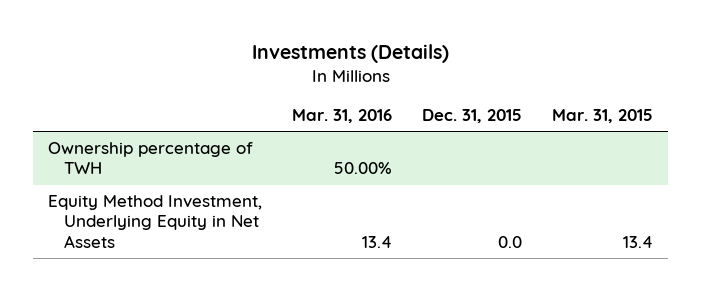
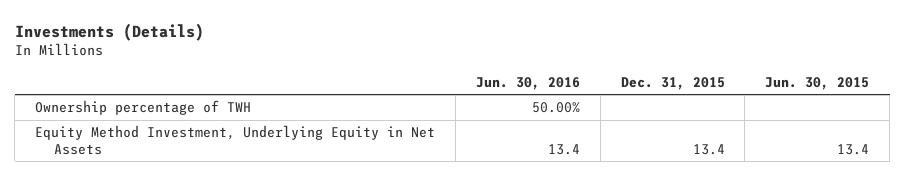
[292,108,393,123] Mar. 31, 2016 -> none
[552,108,654,123] Mar. 31, 2015 -> none
none -> [475,76,580,90] Jun. 30, 2016
none -> [765,76,870,90] Jun. 30, 2015
[498,235,523,248] 0.0 -> [692,143,725,155] 13.4

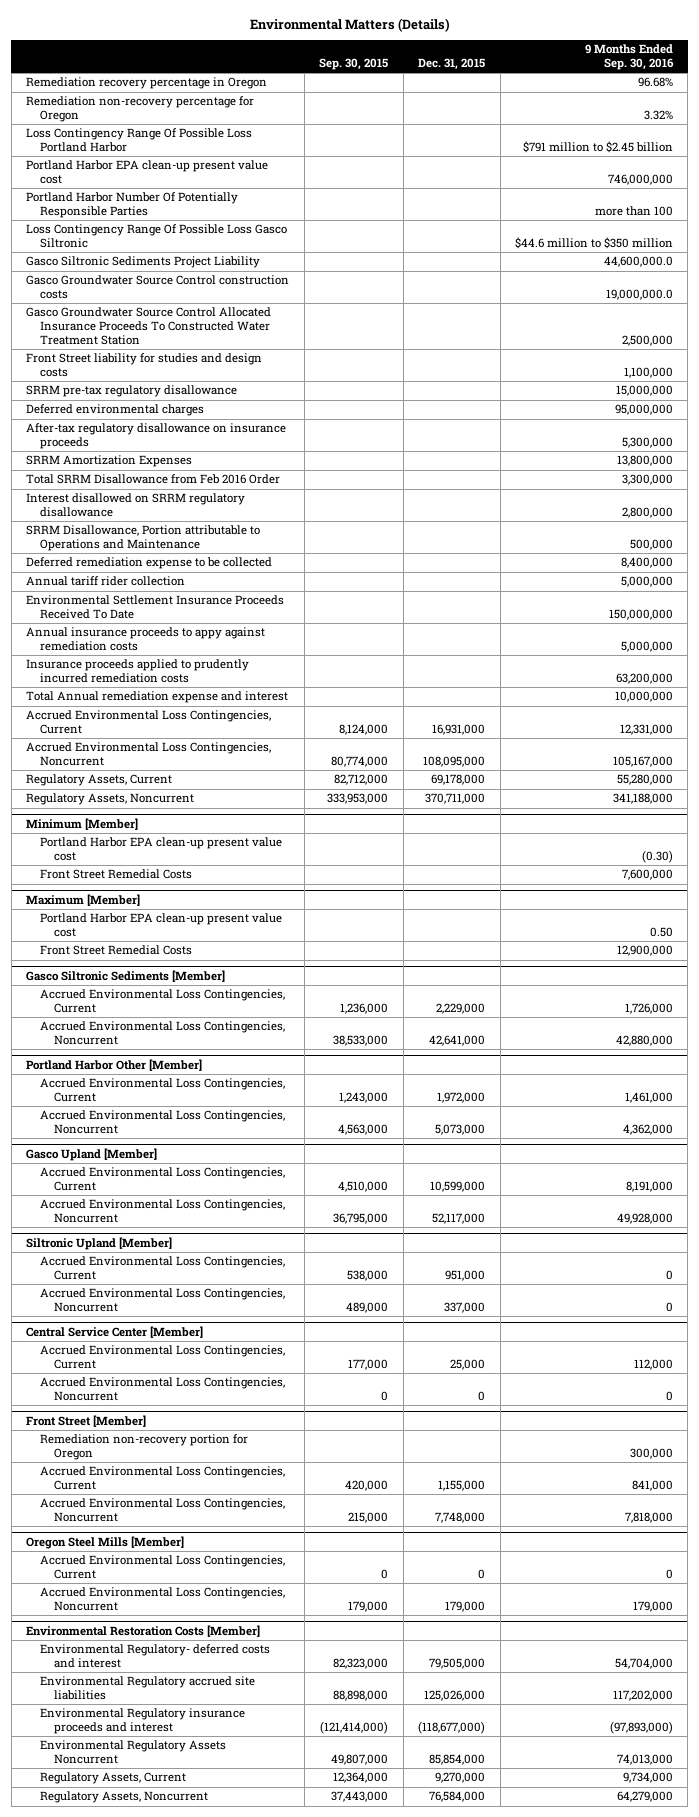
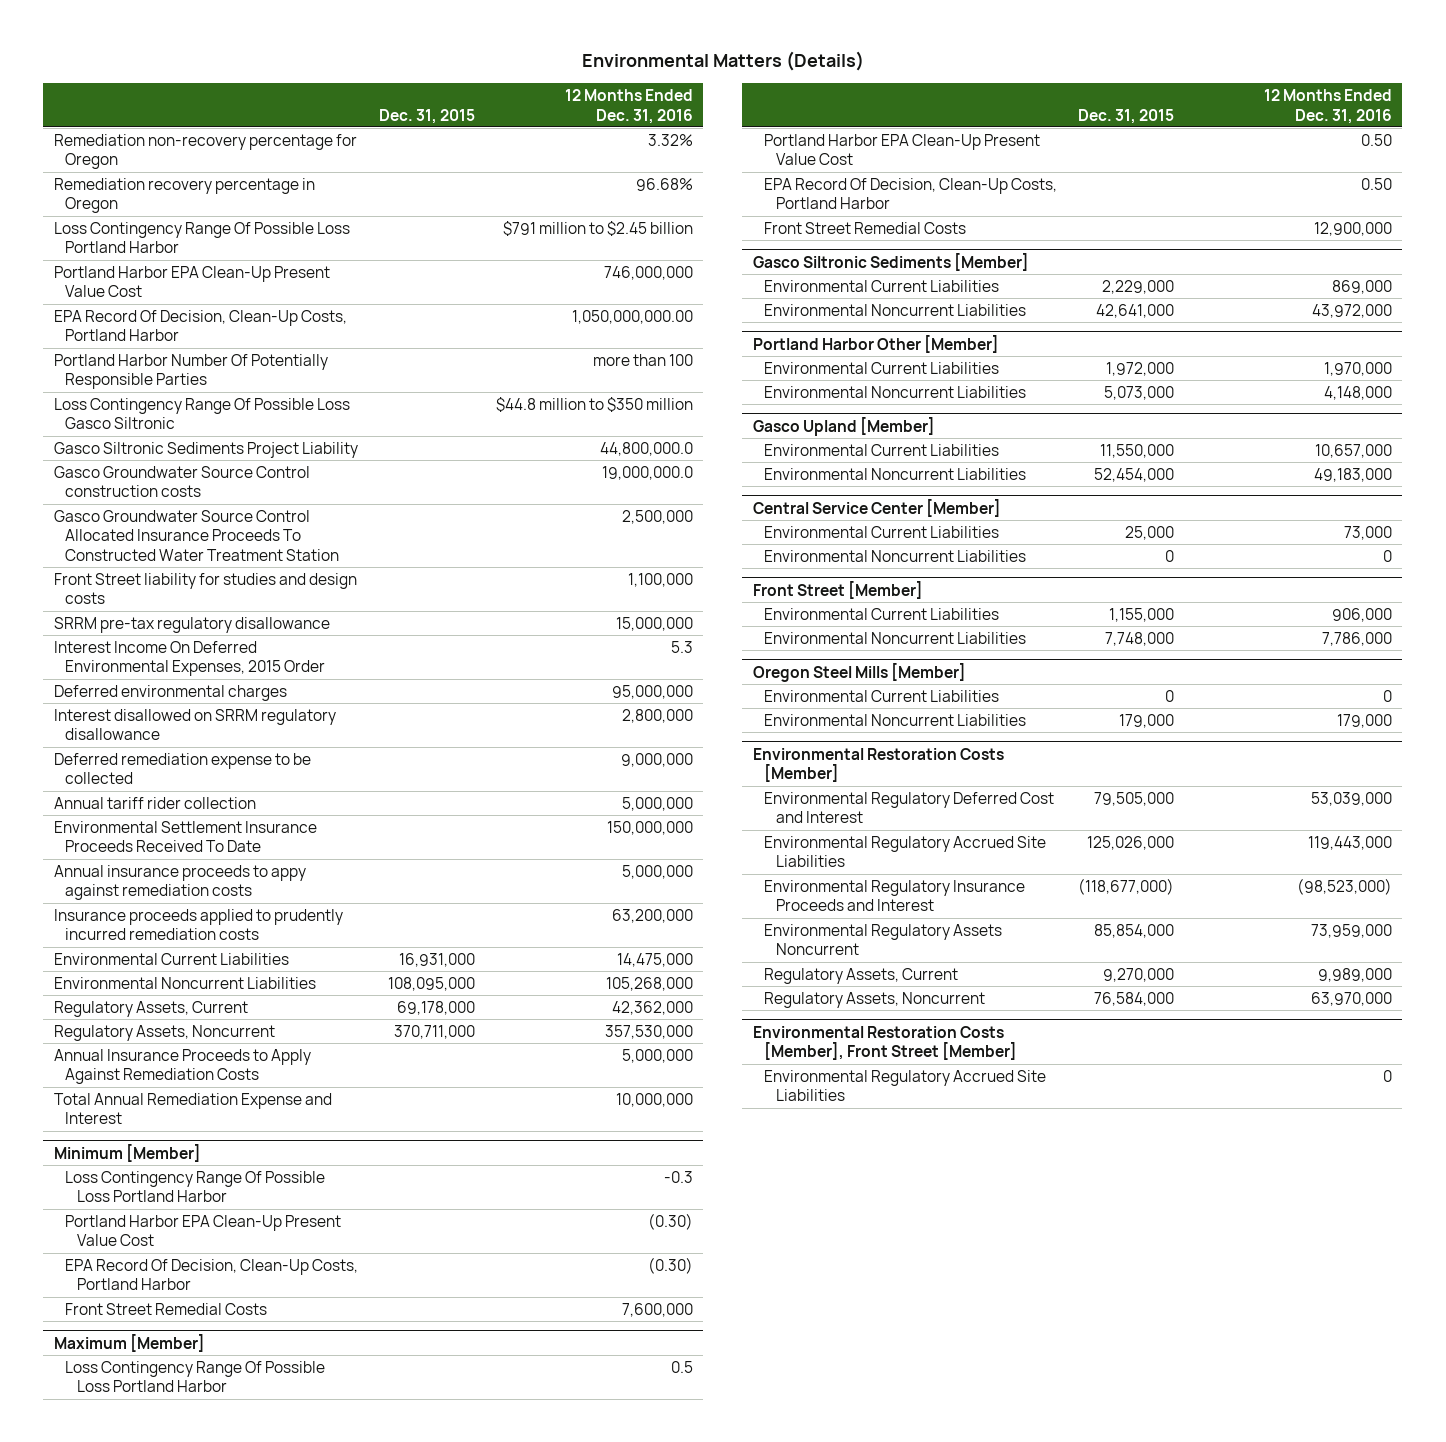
[319,57,389,70] Sep. 30, 2015 -> none
[584,44,674,70] 9 Months Ended Sep. 30, 2016 -> none
none -> [564,88,693,124] 12 Months Ended Dec. 31, 2016
[26,77,268,90] Remediation recovery percentage in Oregon -> [53,177,315,214] Remediation recovery percentage in Oregon
[26,160,269,185] Portland Harbor EPA clean-up present value cost -> [53,265,330,298] Portland Harbor EPA Clean-Up Present Value Cost
none -> [53,309,347,342] EPA Record Of Decision, Clean-Up Costs, Portland Harbor
none -> [53,640,326,677] Interest Income On Deferred Environmental Expenses, 2015 Order
[26,423,287,450] After-tax regulatory disallowance on insurance proceeds -> none
[26,455,193,468] SRRM Amortization Expenses -> none
[26,474,281,485] Total SRRM Disallowance from Feb 2016 Order -> none
[26,525,261,552] SRRM Disallowance, Portion attributable to Operations and Maintenance -> none
[26,691,289,704] Total Annual remediation expense and interest -> none
[26,710,272,735] Accrued Environmental Loss Contingencies, Current -> [53,952,289,965] Environmental Current Liabilities
[26,742,272,767] Accrued Environmental Loss Contingencies, Noncurrent -> [53,976,316,989] Environmental Noncurrent Liabilities
none -> [53,1048,311,1085] Annual Insurance Proceeds to Apply Against Remediation Costs
none -> [53,1092,332,1125] Total Annual Remediation Expense and Interest
none -> [65,1170,326,1203] Loss Contingency Range Of Possible Loss Portland Harbor
[39,837,282,862] Portland Harbor EPA clean-up present value cost -> [65,1214,342,1247] Portland Harbor EPA Clean-Up Present Value Cost
none -> [65,1258,359,1291] EPA Record Of Decision, Clean-Up Costs, Portland Harbor
none -> [65,1360,326,1393] Loss Contingency Range Of Possible Loss Portland Harbor
[39,913,282,938] Portland Harbor EPA clean-up present value cost -> [764,133,1041,166] Portland Harbor EPA Clean-Up Present Value Cost
none -> [764,177,1058,210] EPA Record Of Decision, Clean-Up Costs, Portland Harbor
[39,989,285,1014] Accrued Environmental Loss Contingencies, Current -> [764,279,1000,292] Environmental Current Liabilities
[39,1021,285,1046] Accrued Environmental Loss Contingencies, Noncurrent -> [764,303,1027,316] Environmental Noncurrent Liabilities
[39,1078,285,1103] Accrued Environmental Loss Contingencies, Current -> [764,361,1000,374] Environmental Current Liabilities
[39,1110,285,1135] Accrued Environmental Loss Contingencies, Noncurrent -> [764,385,1027,398] Environmental Noncurrent Liabilities
[26,1237,173,1251] Siltronic Upland [Member] -> none
[39,1256,285,1281] Accrued Environmental Loss Contingencies, Current -> none
[39,1288,285,1313] Accrued Environmental Loss Contingencies, Noncurrent -> none
[39,1167,285,1192] Accrued Environmental Loss Contingencies, Current -> [764,443,1000,456] Environmental Current Liabilities
[430,1181,486,1193] 10,599,000 -> [1100,443,1175,458] 11,550,000
[39,1199,285,1224] Accrued Environmental Loss Contingencies, Noncurrent -> [764,467,1027,480] Environmental Noncurrent Liabilities
[432,1213,486,1225] 52,117,000 -> [1094,467,1175,482] 52,454,000
[39,1345,285,1370] Accrued Environmental Loss Contingencies, Current -> [764,525,1000,538] Environmental Current Liabilities
[39,1377,285,1402] Accrued Environmental Loss Contingencies, Noncurrent -> [764,549,1027,562] Environmental Noncurrent Liabilities
[39,1434,248,1461] Remediation non-recovery portion for Oregon -> none
[39,1466,285,1491] Accrued Environmental Loss Contingencies, Current -> [764,607,1000,620] Environmental Current Liabilities
[39,1498,285,1523] Accrued Environmental Loss Contingencies, Noncurrent -> [764,631,1027,644] Environmental Noncurrent Liabilities
[39,1555,285,1580] Accrued Environmental Loss Contingencies, Current -> [764,689,1000,702] Environmental Current Liabilities
[39,1587,285,1612] Accrued Environmental Loss Contingencies, Noncurrent -> [764,713,1027,726] Environmental Noncurrent Liabilities
[39,1644,270,1669] Environmental Regulatory- deferred costs and interest -> [764,791,1055,824] Environmental Regulatory Deferred Cost and Interest
[39,1676,255,1701] Environmental Regulatory accrued site liabilities -> [764,835,1047,868] Environmental Regulatory Accrued Site Liabilities
[39,1708,245,1735] Environmental Regulatory insurance proceeds and interest -> [764,879,1026,912] Environmental Regulatory Insurance Proceeds and Interest
none -> [752,1025,1018,1061] Environmental Restoration Costs [Member], Front Street [Member]
none -> [764,1069,1047,1102] Environmental Regulatory Accrued Site Liabilities

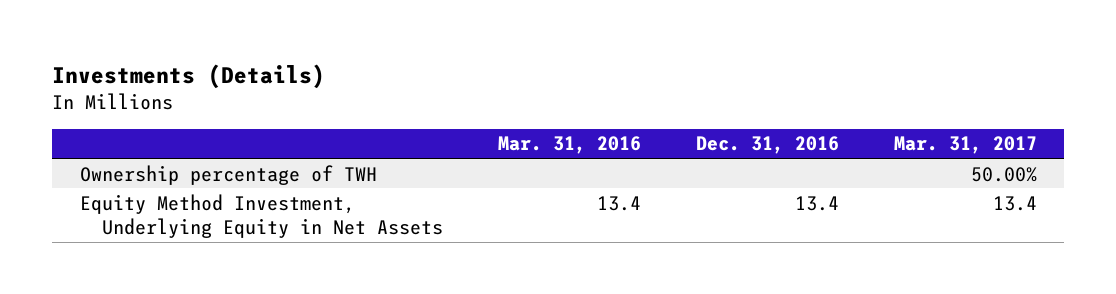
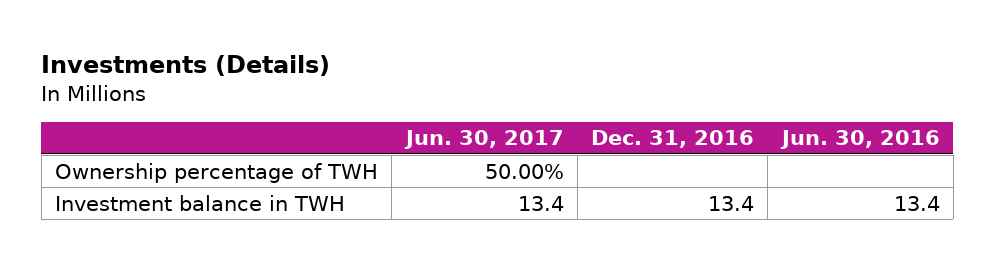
[497,136,641,155] Mar. 31, 2016 -> none
[893,136,1037,155] Mar. 31, 2017 -> none
none -> [403,130,564,150] Jun. 30, 2017
none -> [779,130,940,150] Jun. 30, 2016
[79,193,443,239] Equity Method Investment, Underlying Equity in Net Assets -> [55,194,346,211] Investment balance in TWH

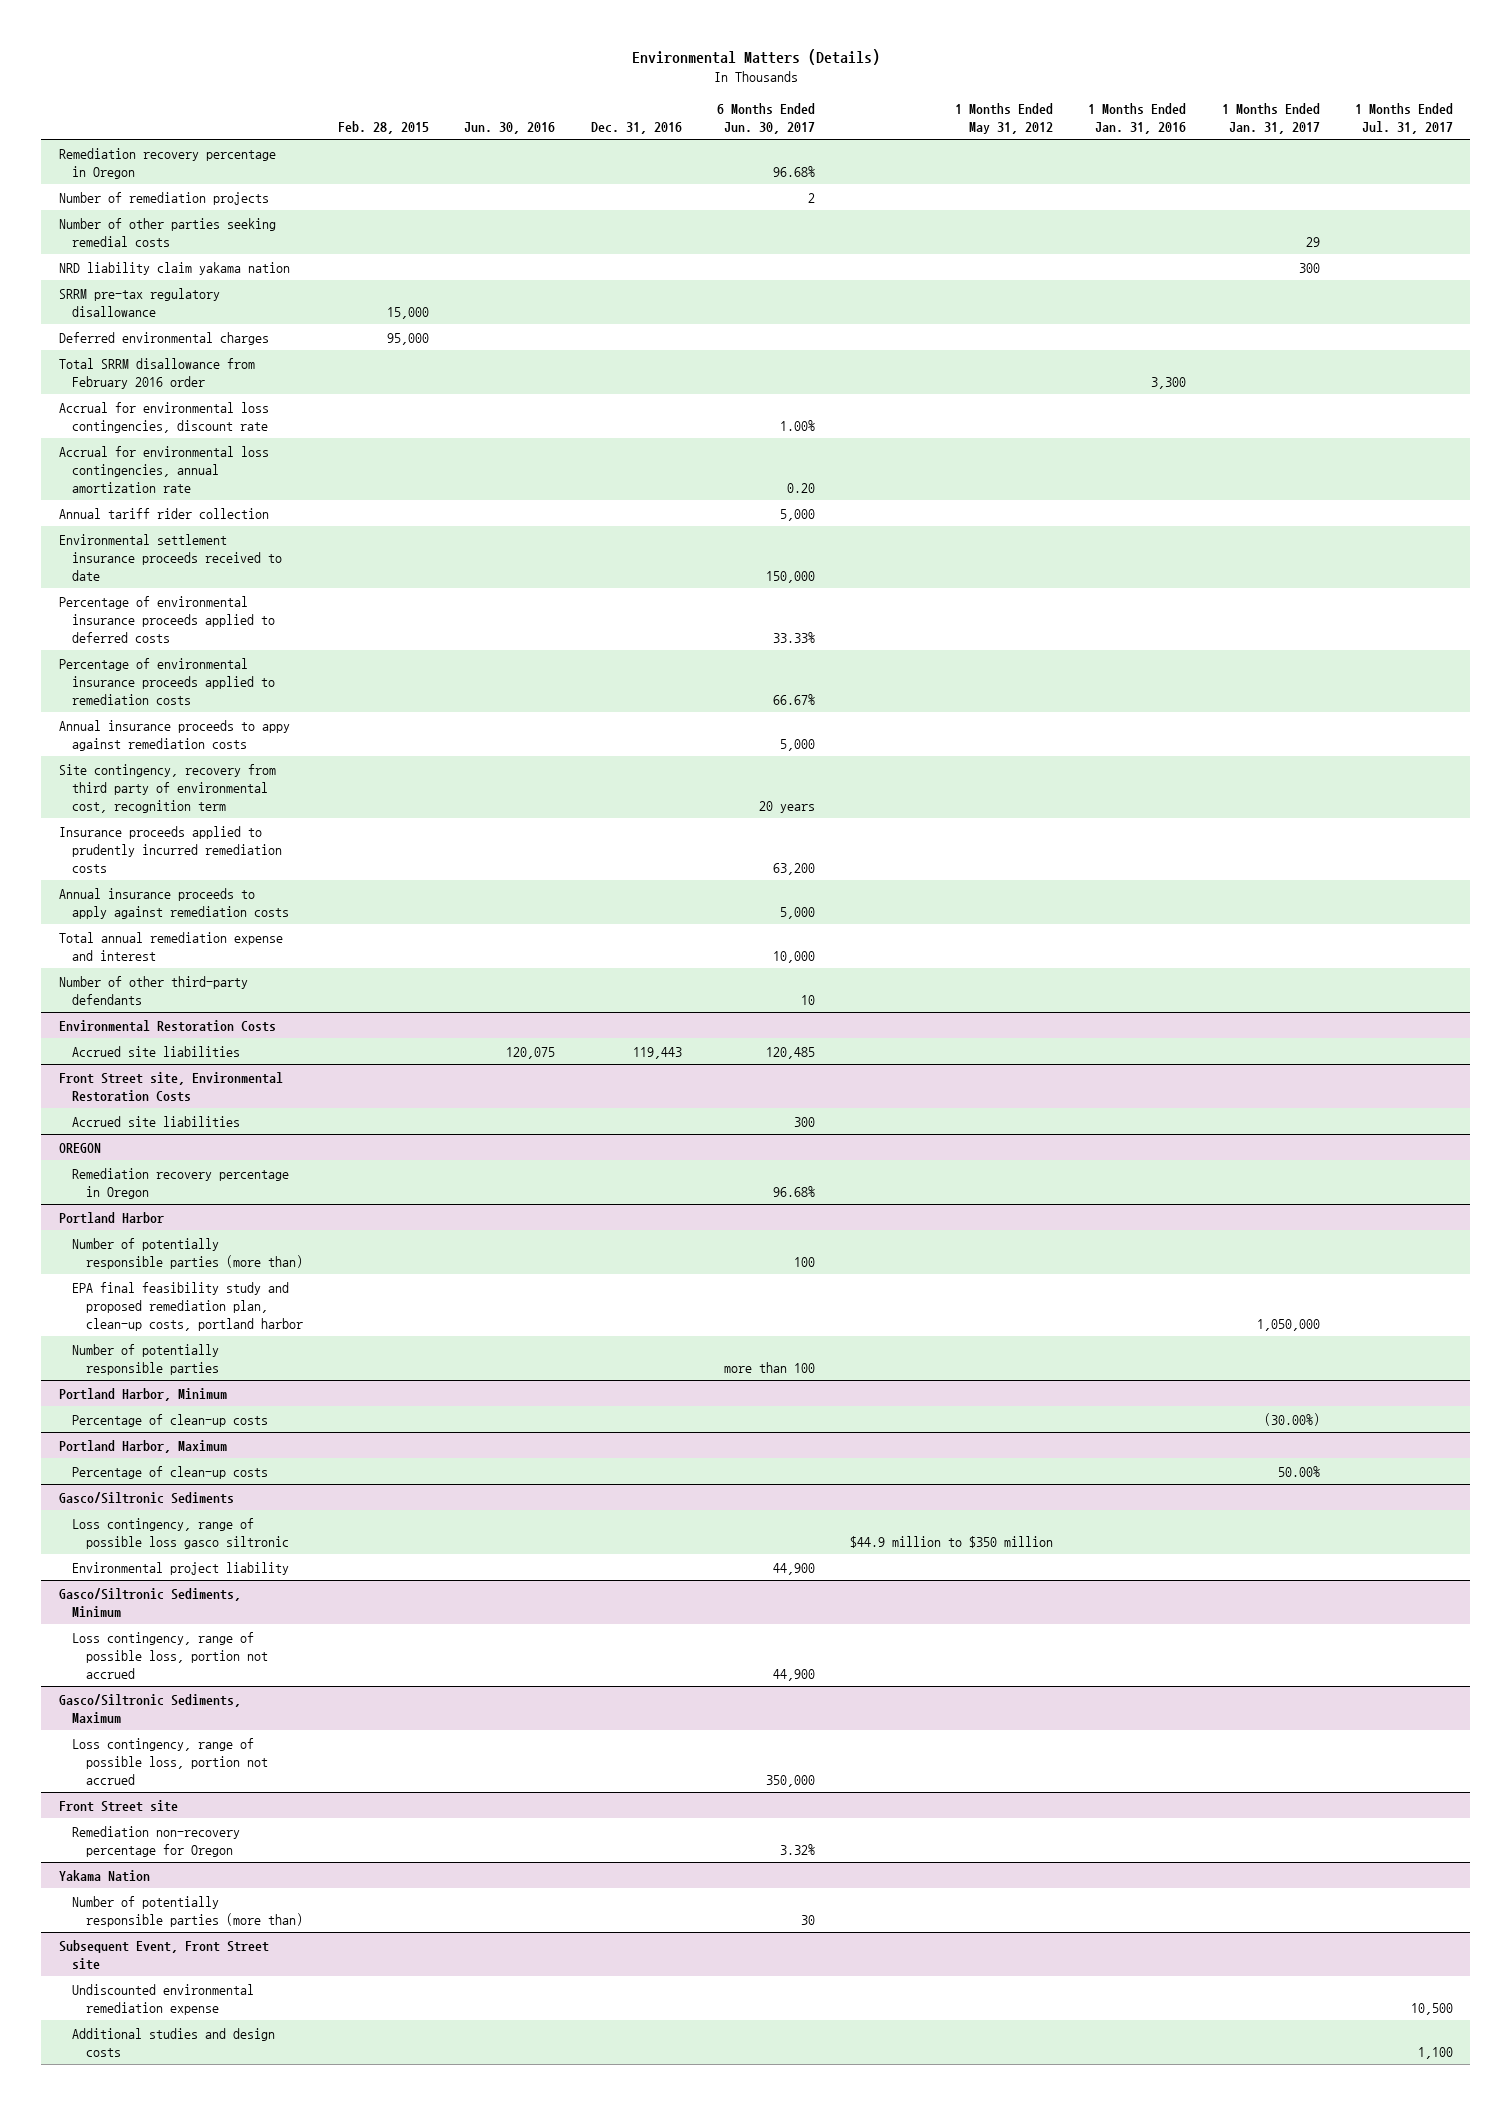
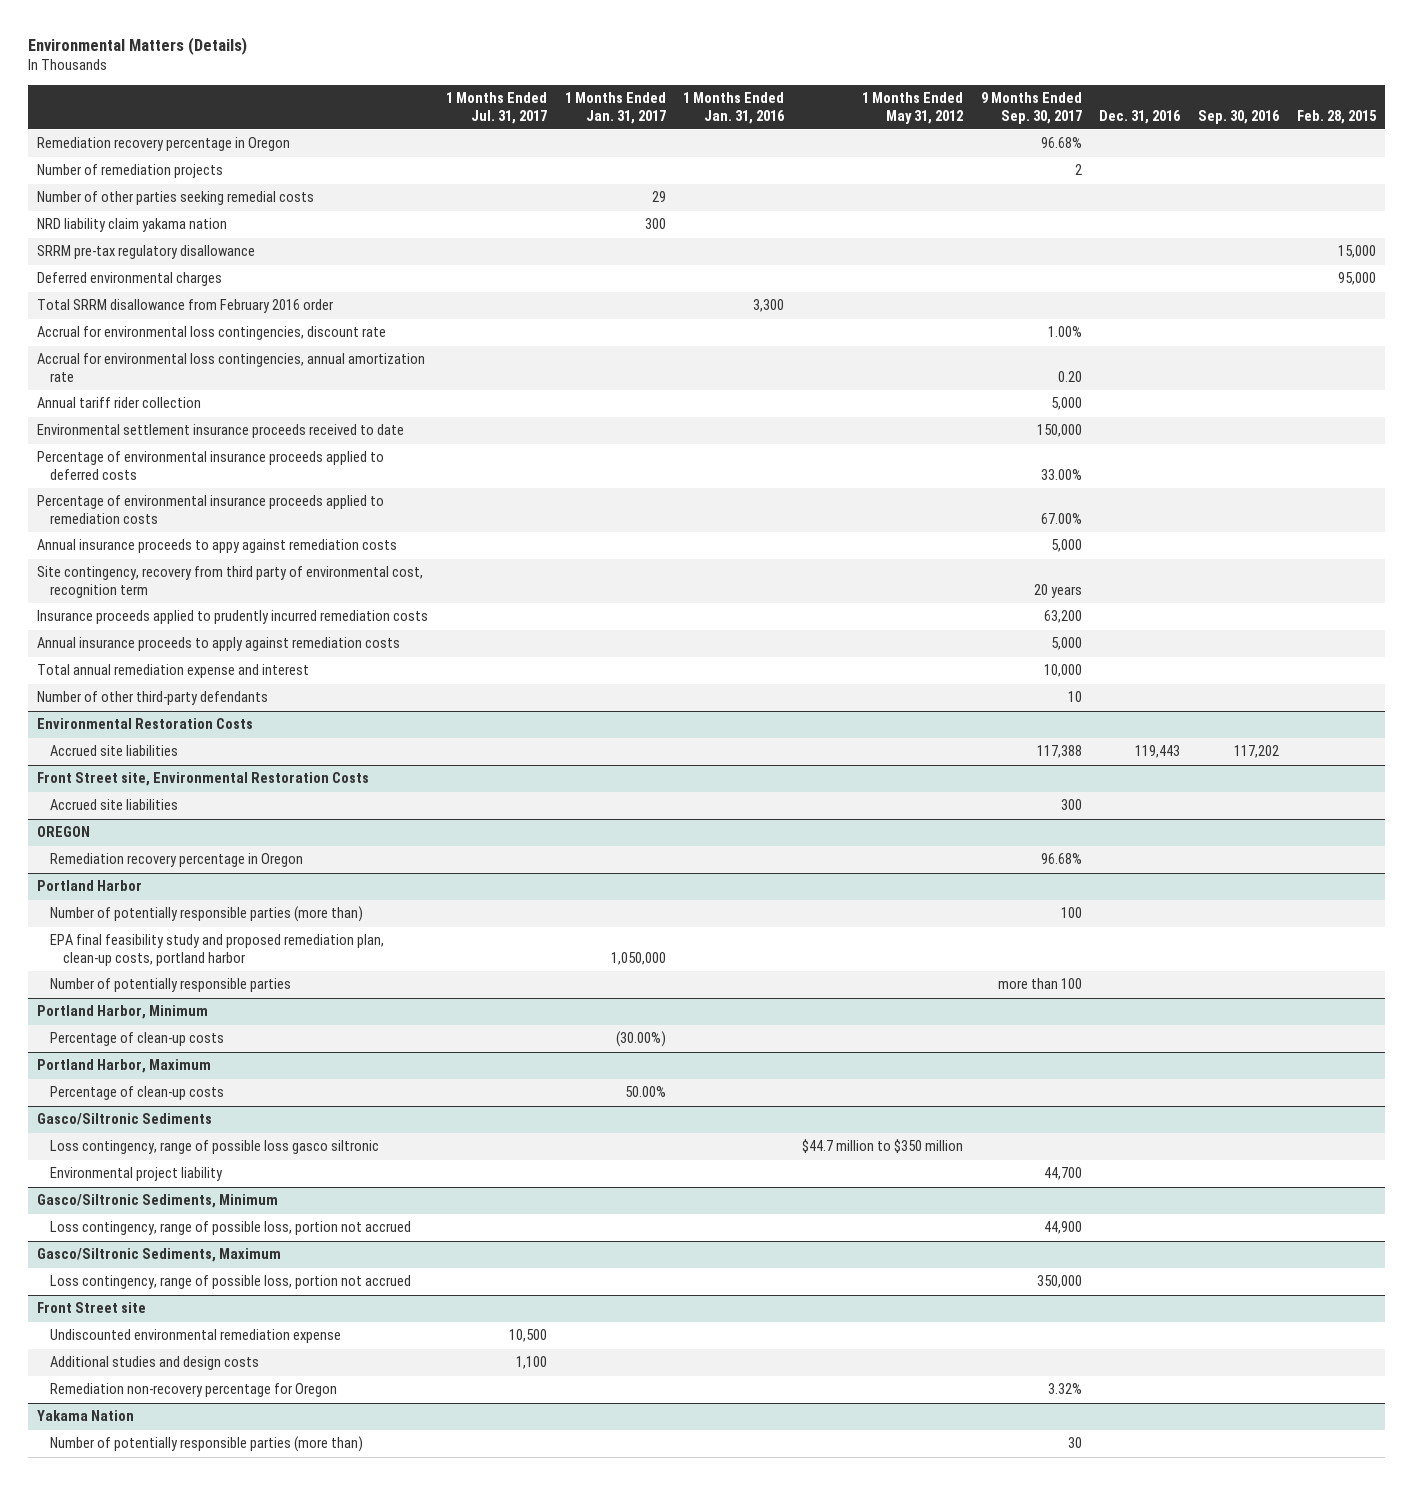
[464,121,556,134] Jun. 30, 2016 -> none
[716,102,815,134] 6 Months Ended Jun. 30, 2017 -> none
none -> [980,92,1082,124] 9 Months Ended Sep. 30, 2017
none -> [1198,109,1281,124] Sep. 30, 2016
[850,1535,1054,1548] $44.9 million to $350 million -> [802,1139,964,1154] $44.7 million to $350 million
none -> [50,1329,342,1344] Undiscounted environmental remediation expense
none -> [50,1356,260,1371] Additional studies and design costs
[58,1939,269,1970] Subsequent Event, Front Street site -> none
[72,1983,255,2015] Undiscounted environmental remediation expense -> none
[72,2027,276,2057] Additional studies and design costs -> none

